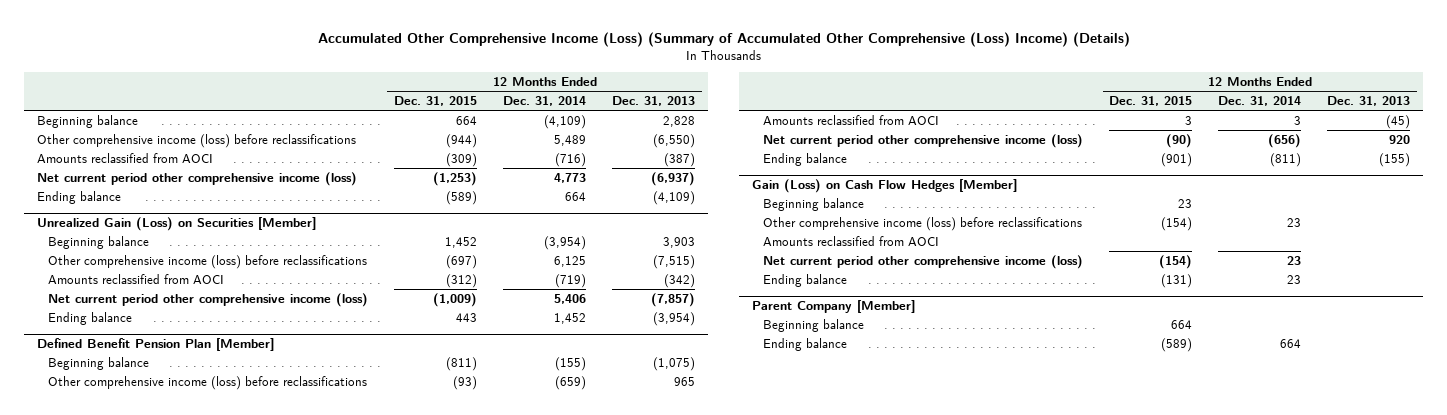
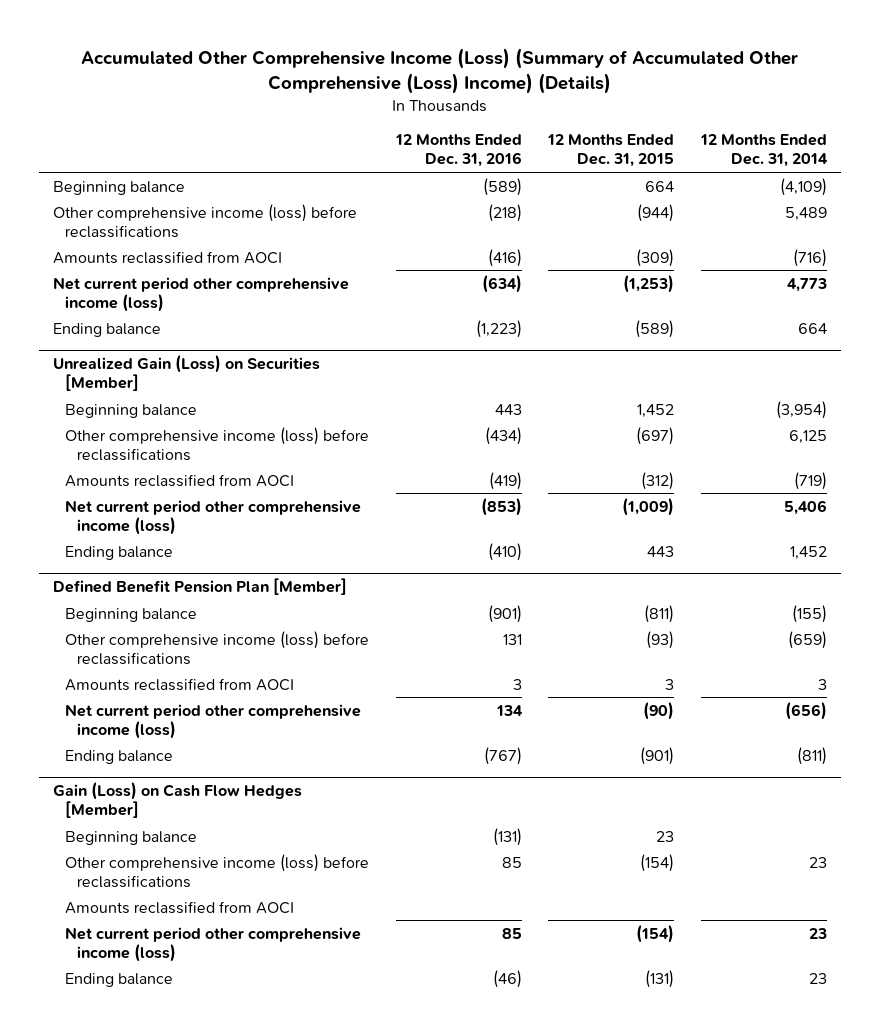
[612,96,696,107] Dec. 31, 2013 -> none
none -> [394,134,522,168] 12 Months Ended Dec. 31, 2016
[752,300,916,314] Parent Company [Member] -> none
[763,318,865,332] Beginning balance -> none
[763,337,848,351] Ending balance -> none

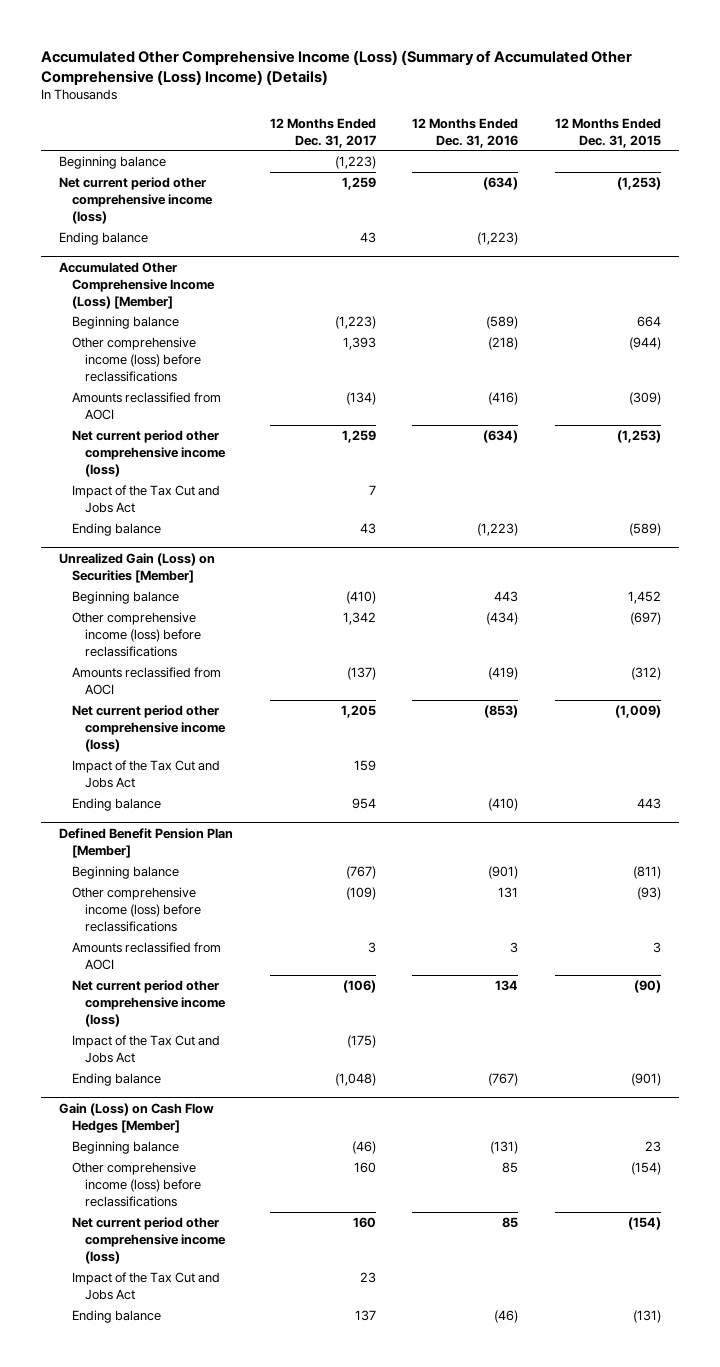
[700,134,829,168] 12 Months Ended Dec. 31, 2014 -> none
none -> [269,117,376,148] 12 Months Ended Dec. 31, 2017
none -> [59,156,167,170] Beginning balance
none -> [59,177,214,225] Net current period other comprehensive income (loss)
none -> [59,232,149,246] Ending balance
none -> [59,261,216,309] Accumulated Other Comprehensive Income (Loss) [Member]
none -> [72,485,221,514] Impact of the Tax Cut and Jobs Act
none -> [72,760,221,789] Impact of the Tax Cut and Jobs Act
none -> [72,1035,221,1064] Impact of the Tax Cut and Jobs Act
[65,900,295,914] Amounts reclassified from AOCI -> none
none -> [72,1272,221,1301] Impact of the Tax Cut and Jobs Act

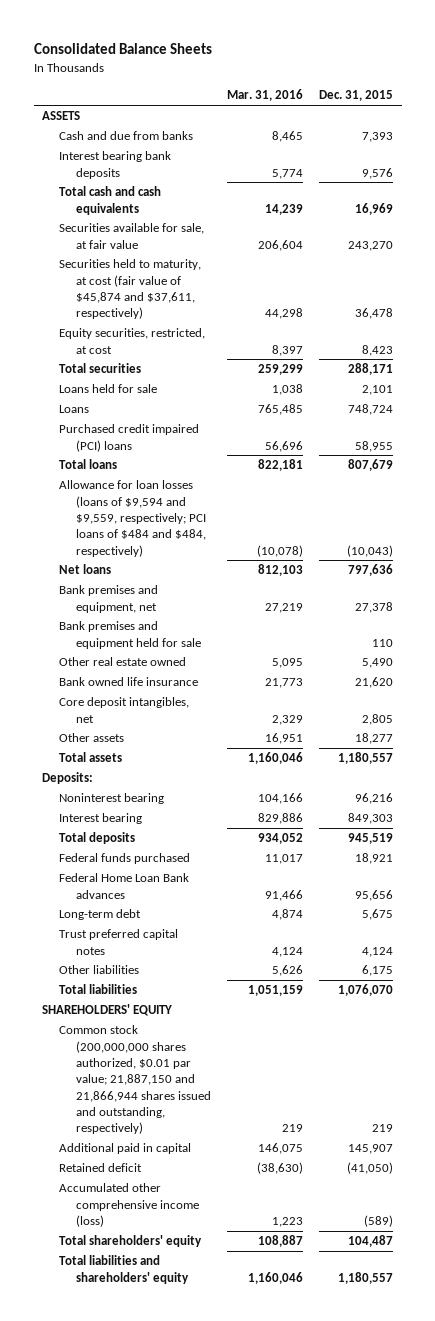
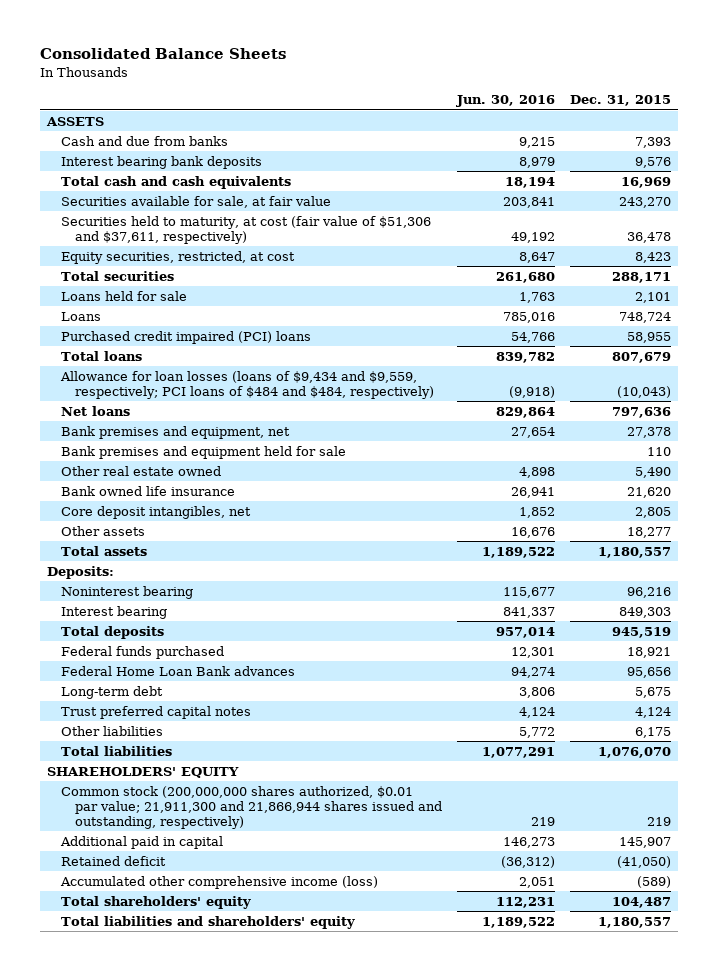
[227,89,304,102] Mar. 31, 2016 -> none
none -> [455,95,555,108] Jun. 30, 2016
[58,259,201,320] Securities held to maturity, at cost (fair value of $45,874 and $37,611, respectively) -> [61,215,432,244] Securities held to maturity, at cost (fair value of $51,306 and $37,611, respectively)
[58,480,206,557] Allowance for loan losses (loans of $9,594 and $9,559, respectively; PCI loans of $484 and $484, respectively) -> [60,370,435,399] Allowance for loan losses (loans of $9,434 and $9,559, respectively; PCI loans of $484 and $484, respectively)
[58,1025,211,1135] Common stock (200,000,000 shares authorized, $0.01 par value; 21,887,150 and 21,866,944 shares issued and outstanding, respectively) -> [61,785,443,829] Common stock (200,000,000 shares authorized, $0.01 par value; 21,911,300 and 21,866,944 shares issued and outstanding, respectively)

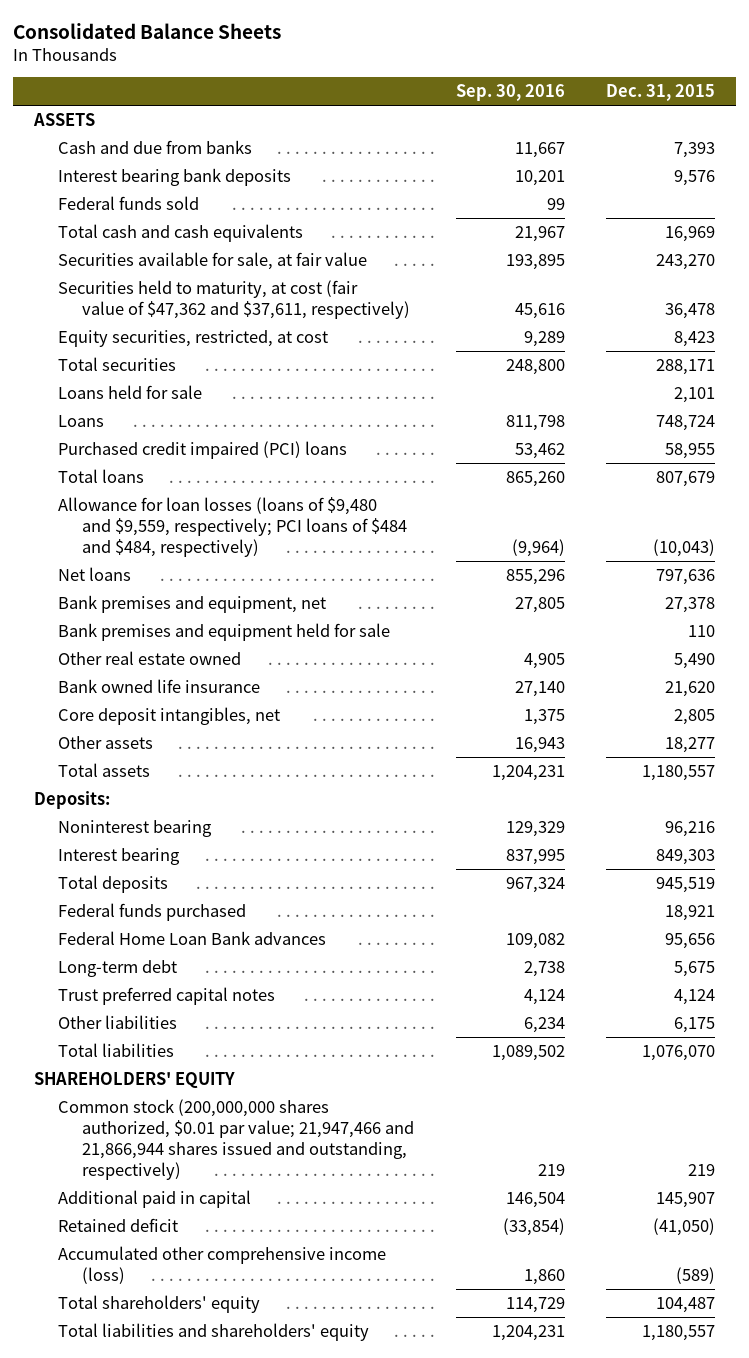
[455,95,555,108] Jun. 30, 2016 -> none
none -> [455,84,565,102] Sep. 30, 2016
none -> [58,195,200,210] Federal funds sold
[61,215,432,244] Securities held to maturity, at cost (fair value of $51,306 and $37,611, respectively) -> [58,279,411,319] Securities held to maturity, at cost (fair value of $47,362 and $37,611, respectively)
[60,370,435,399] Allowance for loan losses (loans of $9,434 and $9,559, respectively; PCI loans of $484 and $484, respectively) -> [58,496,408,557] Allowance for loan losses (loans of $9,480 and $9,559, respectively; PCI loans of $484 and $484, respectively)
[61,785,443,829] Common stock (200,000,000 shares authorized, $0.01 par value; 21,911,300 and 21,866,944 shares issued and outstanding, respectively) -> [58,1098,415,1180] Common stock (200,000,000 shares authorized, $0.01 par value; 21,947,466 and 21,866,944 shares issued and outstanding, respectively)

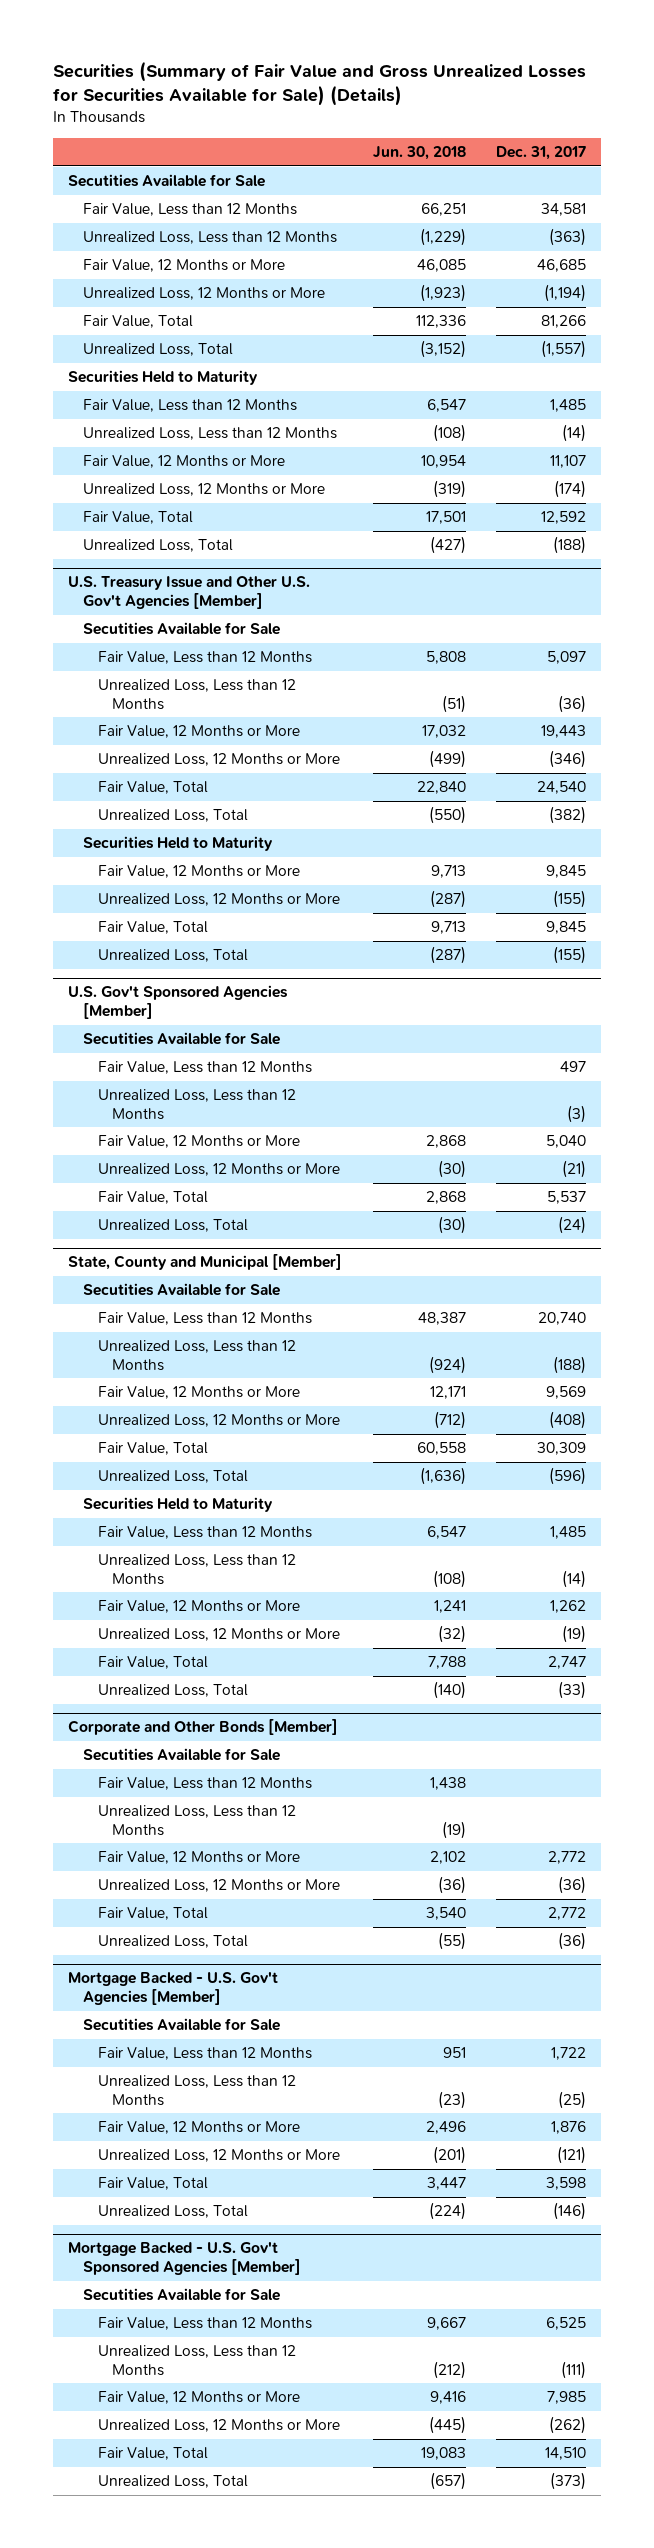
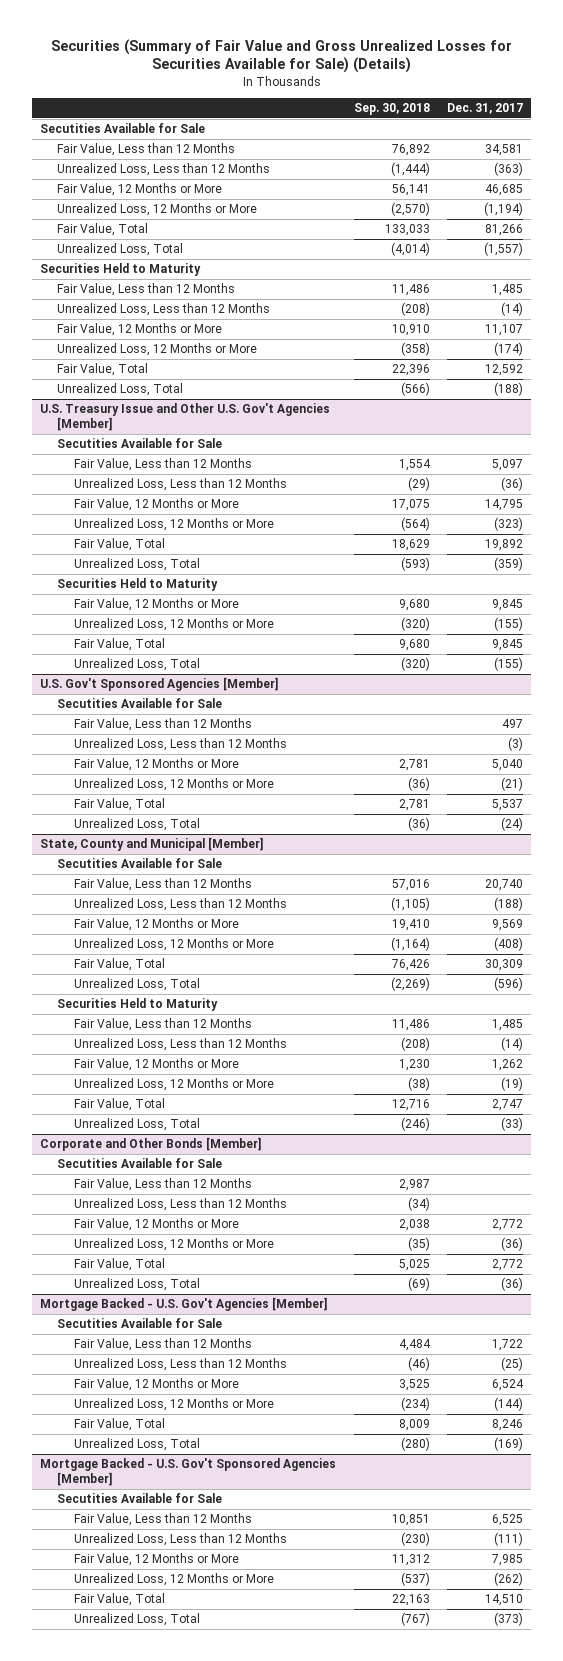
[372,145,466,160] Jun. 30, 2018 -> none
none -> [353,102,430,115] Sep. 30, 2018
[541,725,587,739] 19,443 -> [484,499,523,512] 14,795
[549,750,587,769] (346) -> [493,517,523,532] (323)
[537,781,587,795] 24,540 -> [484,539,523,552] 19,892
[549,806,587,825] (382) -> [493,557,523,572] (359)
[551,2121,587,2135] 1,876 -> [491,1379,524,1392] 6,524
[557,2146,587,2165] (121) -> [493,1397,523,1412] (144)
[546,2177,587,2191] 3,598 -> [491,1419,523,1432] 8,246
[553,2202,587,2221] (146) -> [493,1437,523,1452] (169)

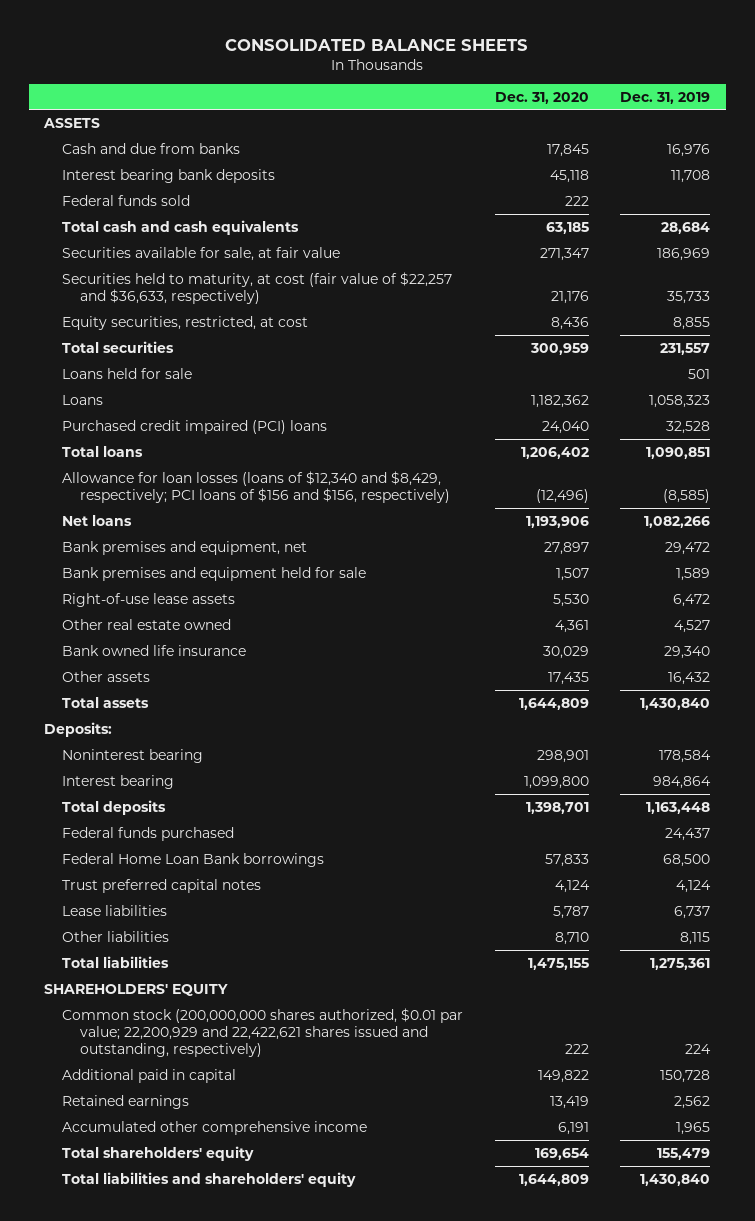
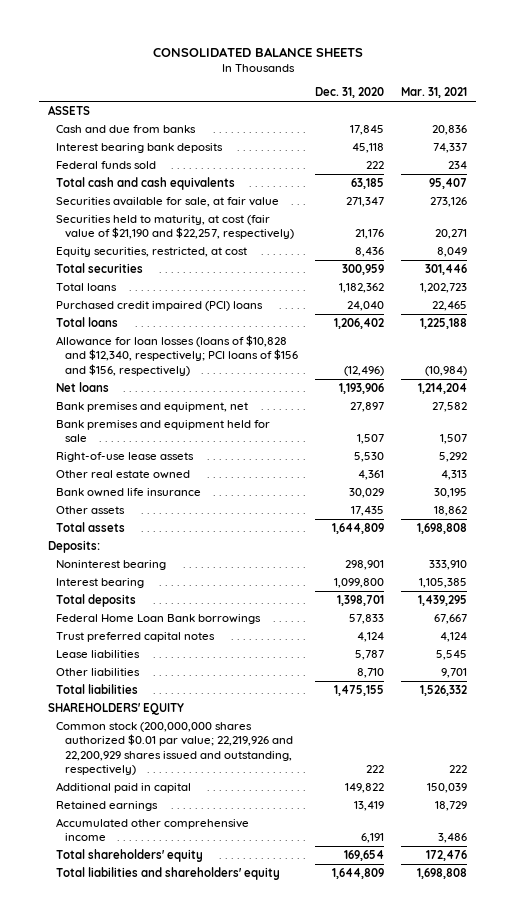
[620,91,711,104] Dec. 31, 2019 -> none
none -> [401,87,468,99] Mar. 31, 2021
[62,271,453,304] Securities held to maturity, at cost (fair value of $22,257 and $36,633, respectively) -> [56,215,294,240] Securities held to maturity, at cost (fair value of $21,190 and $22,257, respectively)
[62,367,193,379] Loans held for sale -> none
[62,394,104,405] Loans -> [56,283,118,292] Total loans
[62,470,450,503] Allowance for loan losses (loans of $12,340 and $8,429, respectively; PCI loans of $156 and $156, respectively) -> [56,335,298,376] Allowance for loan losses (loans of $10,828 and $12,340, respectively; PCI loans of $156 and $156, respectively)
[62,826,235,841] Federal funds purchased -> none
[62,1007,464,1057] Common stock (200,000,000 shares authorized, $0.01 par value; 22,200,929 and 22,422,621 shares issued and outstanding, respectively) -> [56,722,293,775] Common stock (200,000,000 shares authorized $0.01 par value; 22,219,926 and 22,200,929 shares issued and outstanding, respectively)

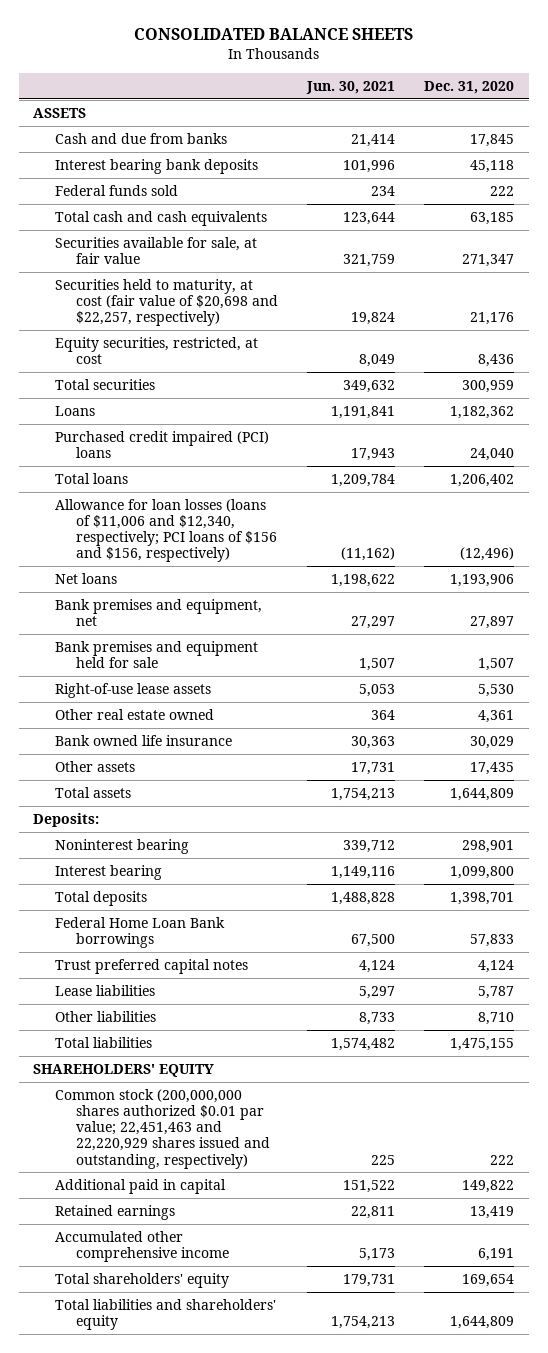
[401,87,468,99] Mar. 31, 2021 -> none
none -> [306,81,396,95] Jun. 30, 2021
[56,215,294,240] Securities held to maturity, at cost (fair value of $21,190 and $22,257, respectively) -> [54,278,279,327] Securities held to maturity, at cost (fair value of $20,698 and $22,257, respectively)
[56,283,118,292] Total loans -> [54,405,95,416] Loans
[56,335,298,376] Allowance for loan losses (loans of $10,828 and $12,340, respectively; PCI loans of $156 and $156, respectively) -> [54,498,278,563] Allowance for loan losses (loans of $11,006 and $12,340, respectively; PCI loans of $156 and $156, respectively)
[56,722,293,775] Common stock (200,000,000 shares authorized $0.01 par value; 22,219,926 and 22,200,929 shares issued and outstanding, respectively) -> [54,1088,271,1169] Common stock (200,000,000 shares authorized $0.01 par value; 22,451,463 and 22,220,929 shares issued and outstanding, respectively)

